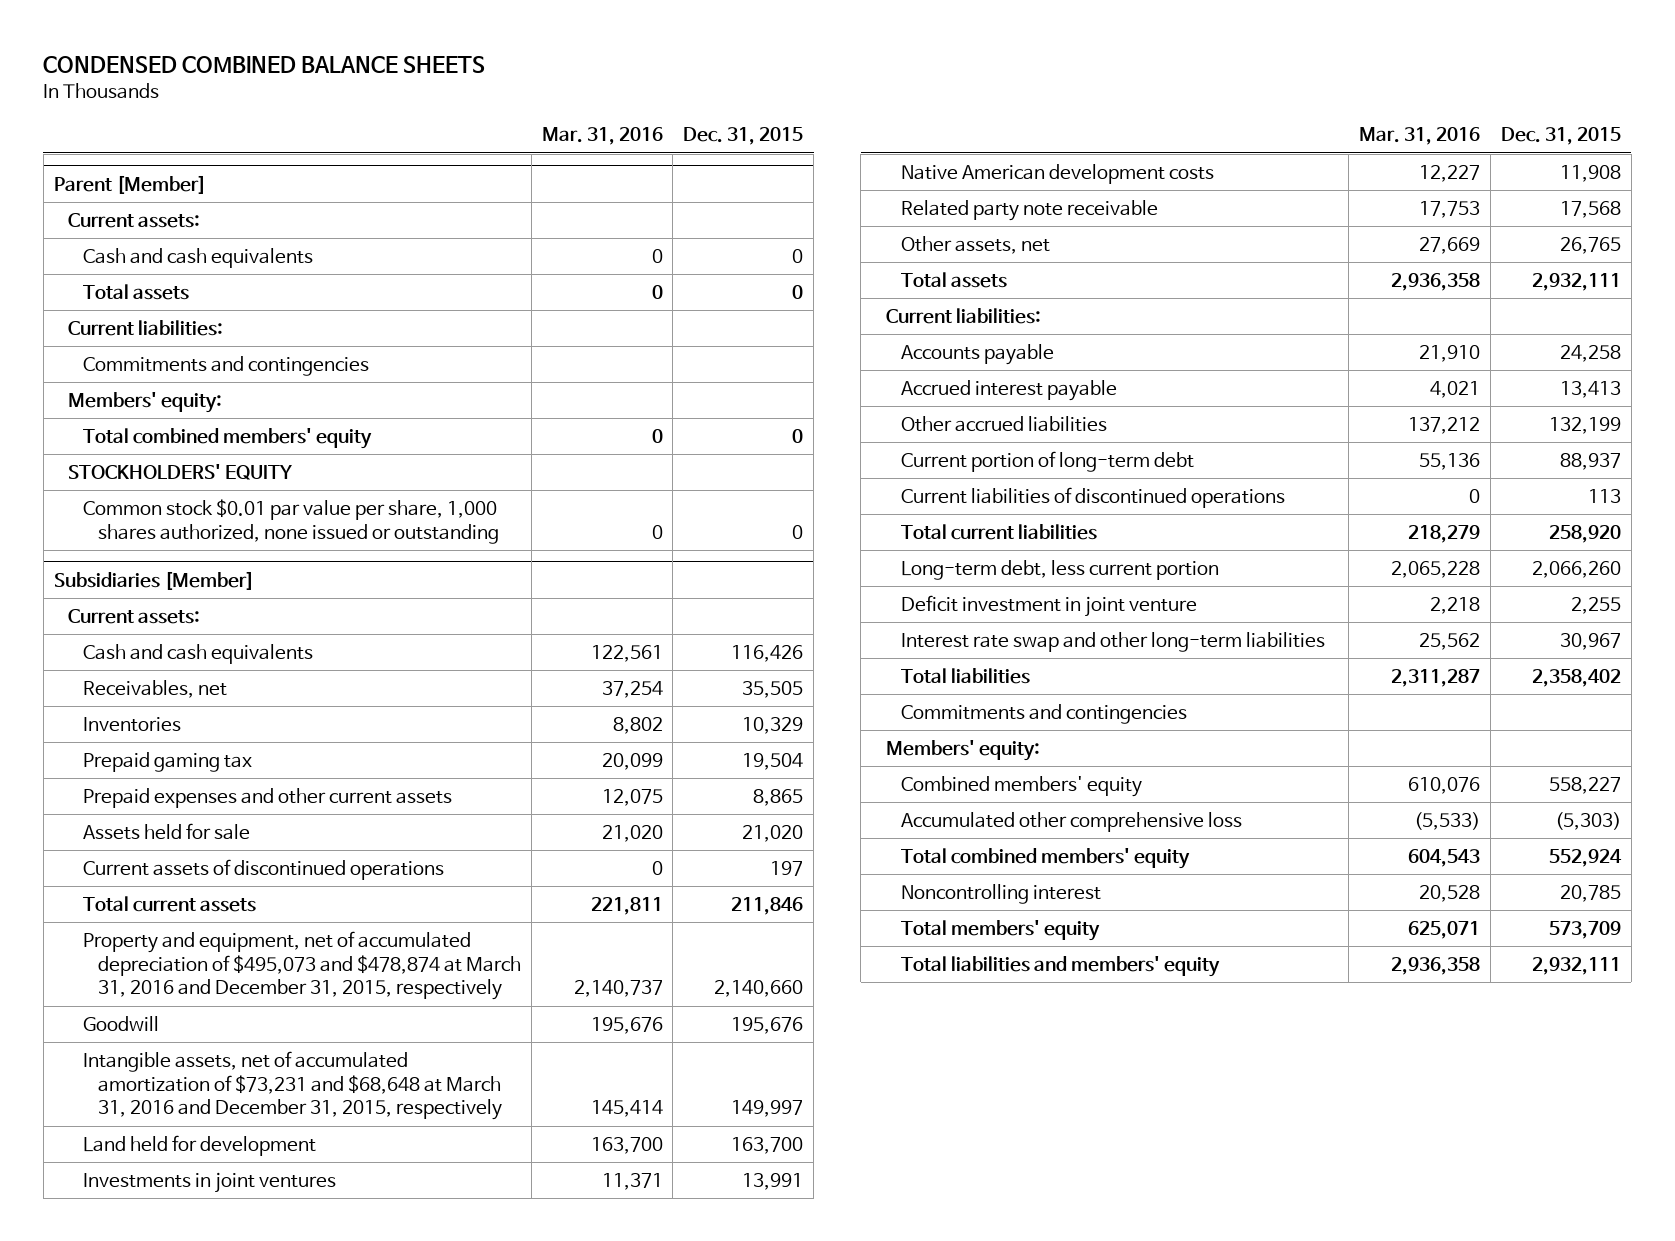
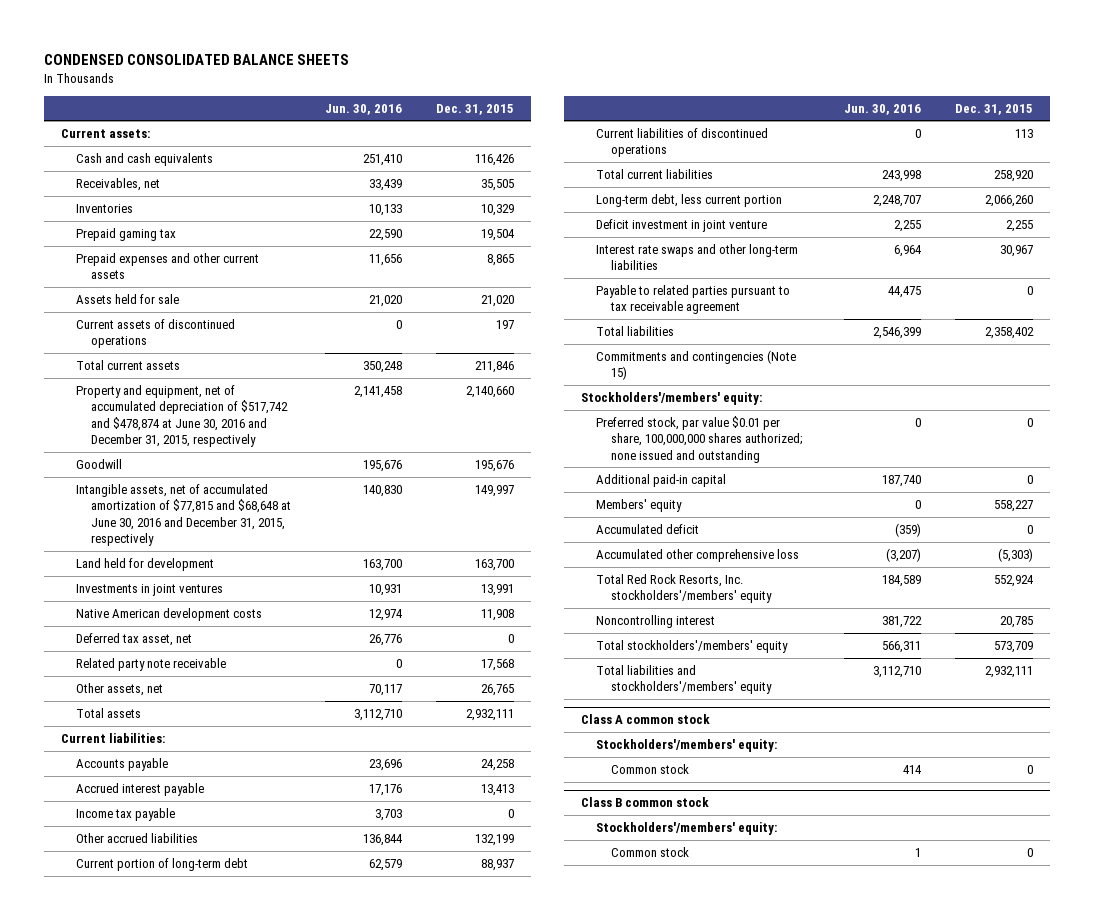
[43,56,486,74] CONDENSED COMBINED BALANCE SHEETS -> [44,53,350,65] CONDENSED CONSOLIDATED BALANCE SHEETS
[541,127,663,146] Mar. 31, 2016 -> none
none -> [325,103,403,115] Jun. 30, 2016
[53,174,206,194] Parent [Member] -> none
[83,247,314,268] Cash and cash equivalents -> none
[83,283,190,300] Total assets -> none
[68,319,224,336] Current liabilities: -> none
[83,355,370,376] Commitments and contingencies -> none
[68,391,223,413] Members' equity: -> none
[83,427,373,449] Total combined members' equity -> none
[68,463,293,480] STOCKHOLDERS' EQUITY -> none
[83,498,499,544] Common stock $0.01 par value per share, 1,000 shares authorized, none issued or outstanding -> none
[53,570,254,590] Subsidiaries [Member] -> none
[68,608,201,624] Current assets: -> none
[83,930,521,1001] Property and equipment, net of accumulated depreciation of $495,073 and $478,874 at March 31, 2016 and December 31, 2015, respectively -> [76,384,289,447] Property and equipment, net of accumulated depreciation of $517,742 and $478,874 at June 30, 2016 and December 31, 2015, respectively
[83,1050,502,1121] Intangible assets, net of accumulated amortization of $73,231 and $68,648 at March 31, 2016 and December 31, 2015, respectively -> [76,483,292,546] Intangible assets, net of accumulated amortization of $77,815 and $68,648 at June 30, 2016 and December 31, 2015, respectively
none -> [76,632,193,646] Deferred tax asset, net
none -> [76,807,176,821] Income tax payable
[900,631,1325,652] Interest rate swap and other long-term liabilities -> [595,243,798,271] Interest rate swaps and other long-term liabilities
none -> [595,284,790,315] Payable to related parties pursuant to tax receivable agreement
[900,703,1187,724] Commitments and contingencies -> [595,349,796,381] Commitments and contingencies (Note 15)
[885,739,1040,761] Members' equity: -> [580,391,762,405] Stockholders'/members' equity:
none -> [595,415,803,463] Preferred stock, par value $0.01 per share, 100,000,000 shares authorized; none issued and outstanding
none -> [595,473,726,487] Additional paid-in capital
[900,775,1142,797] Combined members' equity -> [595,498,682,512] Members' equity
none -> [595,523,699,534] Accumulated deficit
[900,847,1190,869] Total combined members' equity -> [595,573,772,604] Total Red Rock Resorts, Inc. stockholders'/members' equity
[900,919,1100,941] Total members' equity -> [595,639,788,653] Total stockholders'/members' equity
[900,955,1220,977] Total liabilities and members' equity -> [595,664,772,695] Total liabilities and stockholders'/members' equity
none -> [580,714,710,725] Class A common stock
none -> [595,738,777,752] Stockholders'/members' equity:
none -> [610,763,689,774] Common stock
none -> [580,797,709,808] Class B common stock
none -> [595,821,777,835] Stockholders'/members' equity:
none -> [610,846,689,857] Common stock

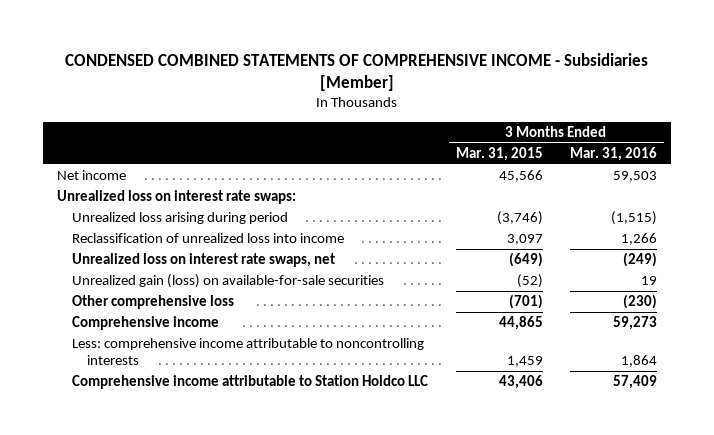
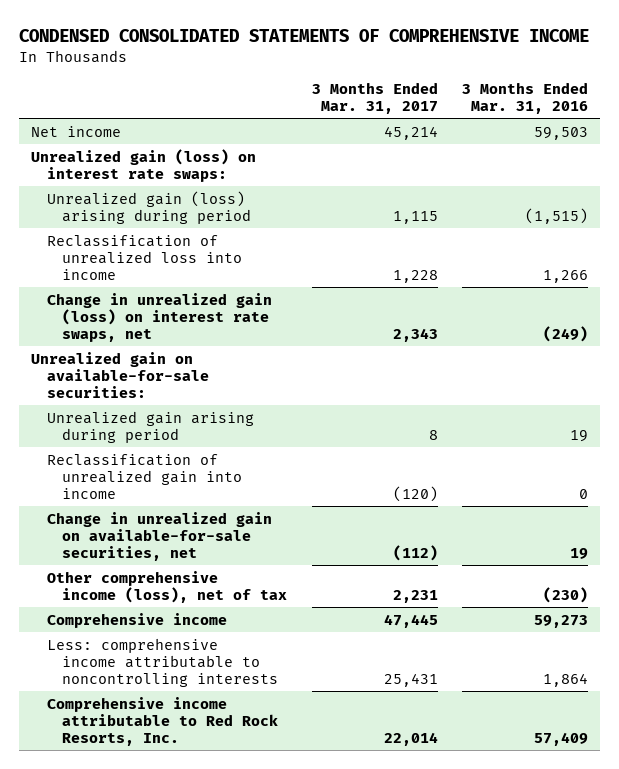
[65,52,649,91] CONDENSED COMBINED STATEMENTS OF COMPREHENSIVE INCOME - Subsidiaries [Member] -> [19,28,590,42] CONDENSED CONSOLIDATED STATEMENTS OF COMPREHENSIVE INCOME
[455,146,543,161] Mar. 31, 2015 -> none
none -> [311,81,438,115] 3 Months Ended Mar. 31, 2017
[57,190,297,205] Unrealized loss on interest rate swaps: -> [31,148,257,182] Unrealized gain (loss) on interest rate swaps:
[72,212,289,225] Unrealized loss arising during period -> [46,190,252,224] Unrealized gain (loss) arising during period
[72,253,336,268] Unrealized loss on interest rate swaps, net -> [46,292,272,343] Change in unrealized gain (loss) on interest rate swaps, net
none -> [31,351,209,399] Unrealized gain on available-for-sale securities:
none -> [46,410,254,443] Unrealized gain arising during period
none -> [46,453,243,500] Reclassification of unrealized gain into income
[72,274,385,289] Unrealized gain (loss) on available-for-sale securities -> [46,511,272,562] Change in unrealized gain on available-for-sale securities, net
[72,295,235,310] Other comprehensive loss -> [46,570,288,603] Other comprehensive income (loss), net of tax
[72,375,429,390] Comprehensive income attributable to Station Holdco LLC -> [46,696,279,747] Comprehensive income attributable to Red Rock Resorts, Inc.

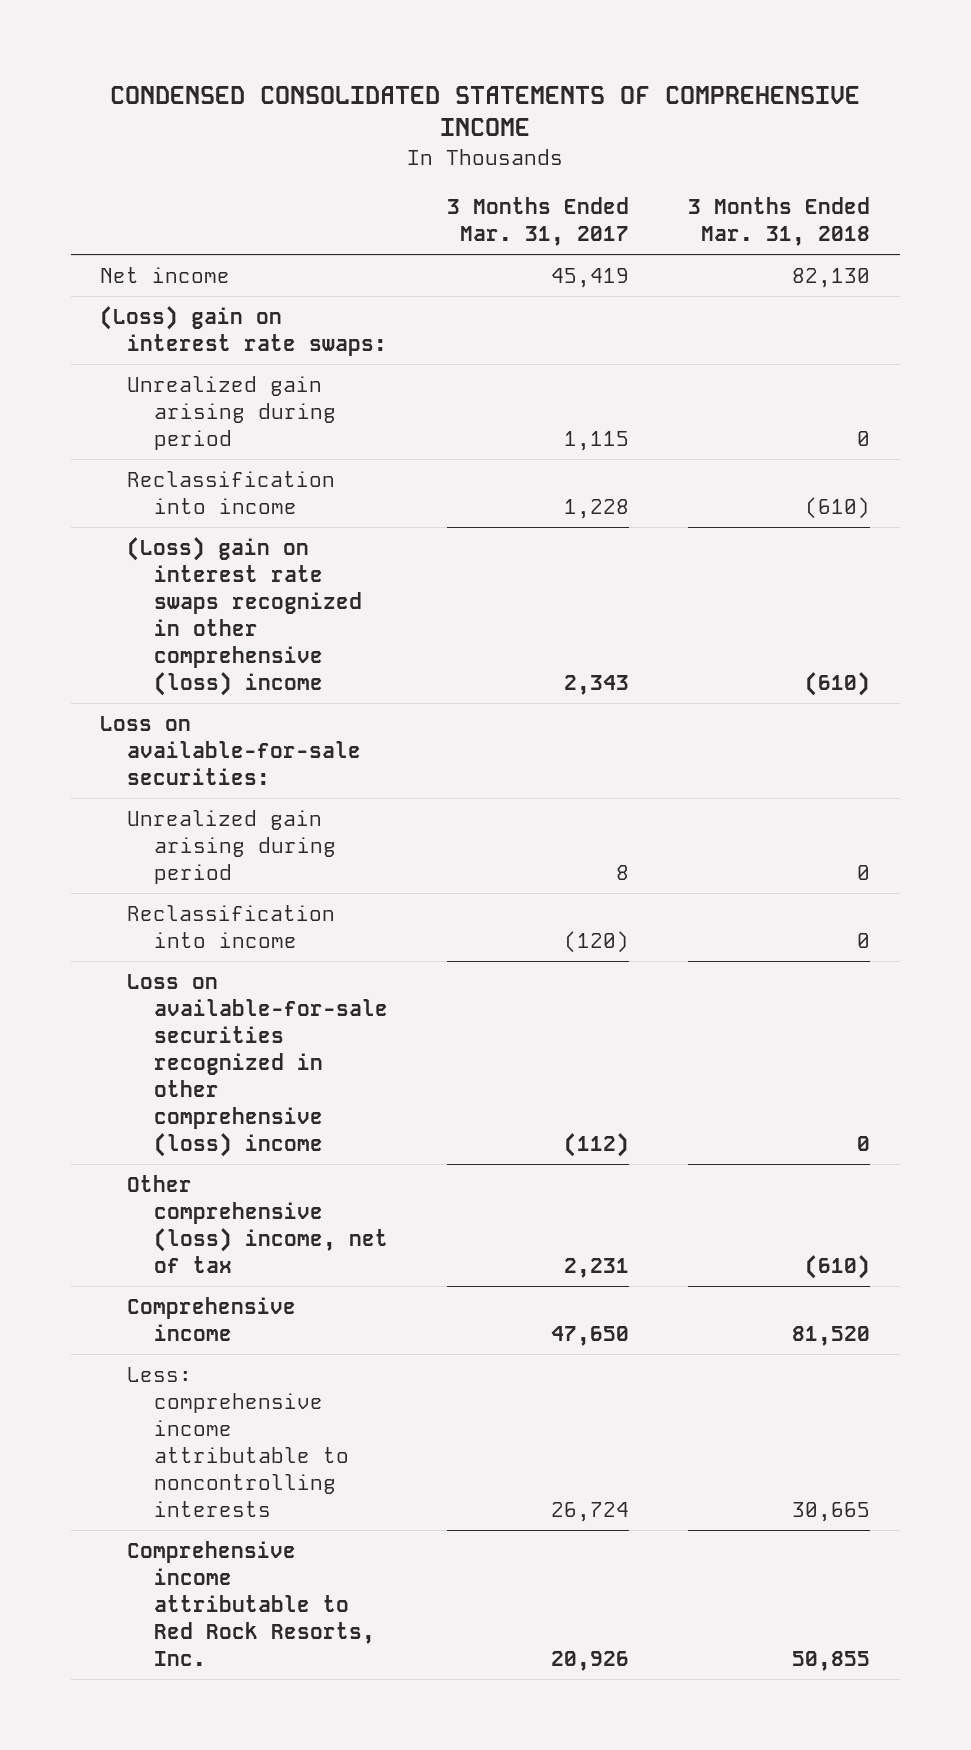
[462,81,589,115] 3 Months Ended Mar. 31, 2016 -> none
none -> [688,197,871,247] 3 Months Ended Mar. 31, 2018
[383,125,438,140] 45,214 -> [551,267,630,288] 45,419
[31,148,257,182] Unrealized gain (loss) on interest rate swaps: -> [100,305,388,356] (Loss) gain on interest rate swaps:
[46,190,252,224] Unrealized gain (loss) arising during period -> [127,375,337,450] Unrealized gain arising during period
[46,234,243,281] Reclassification of unrealized loss into income -> [127,470,336,514] Reclassification into income
[46,292,272,343] Change in unrealized gain (loss) on interest rate swaps, net -> [127,536,363,696] (Loss) gain on interest rate swaps recognized in other comprehensive (loss) income
[31,351,209,399] Unrealized gain on available-for-sale securities: -> [100,715,362,785] Loss on available-for-sale securities:
[46,453,243,500] Reclassification of unrealized gain into income -> [127,904,336,948] Reclassification into income
[46,511,272,562] Change in unrealized gain on available-for-sale securities, net -> [127,973,389,1157] Loss on available-for-sale securities recognized in other comprehensive (loss) income
[46,570,288,603] Other comprehensive income (loss), net of tax -> [127,1174,389,1273] Other comprehensive (loss) income, net of tax
[383,613,438,628] 47,445 -> [551,1325,630,1346] 47,650
[383,673,438,688] 25,431 -> [551,1501,630,1522] 26,724
[383,732,438,747] 22,014 -> [551,1650,630,1671] 20,926

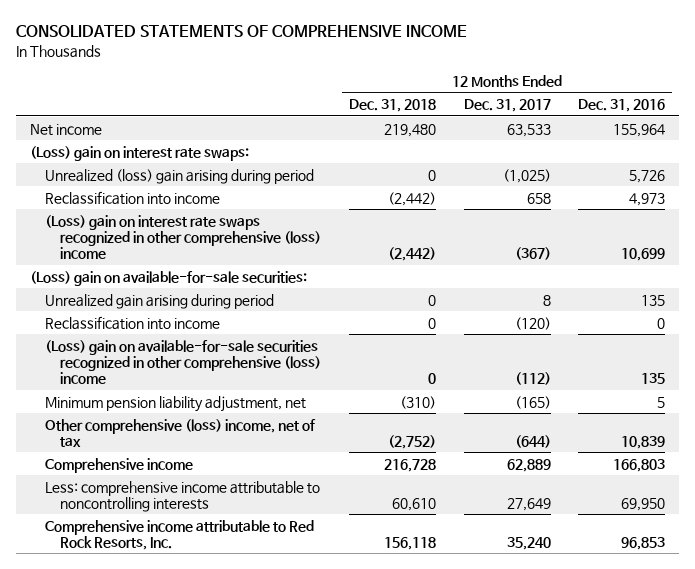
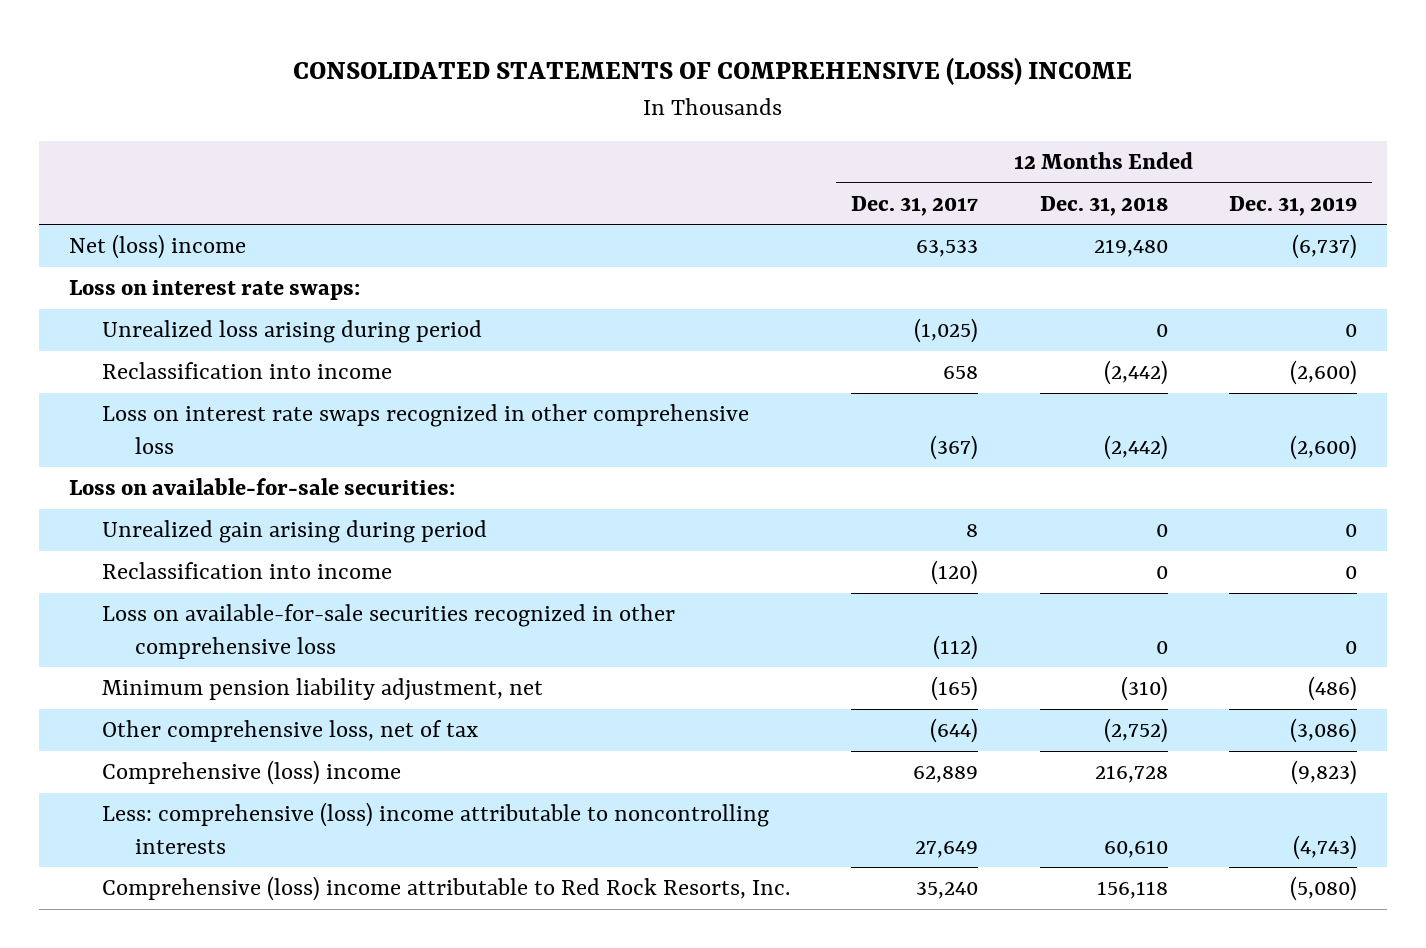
[15,25,467,38] CONSOLIDATED STATEMENTS OF COMPREHENSIVE INCOME -> [293,57,1133,86] CONSOLIDATED STATEMENTS OF COMPREHENSIVE (LOSS) INCOME
[578,99,666,113] Dec. 31, 2016 -> none
none -> [1228,195,1357,216] Dec. 31, 2019
[29,123,102,136] Net income -> [69,234,247,260] Net (loss) income
[29,145,249,161] (Loss) gain on interest rate swaps: -> [69,280,361,301] Loss on interest rate swaps:
[45,168,315,184] Unrealized (loss) gain arising during period -> [102,320,483,344] Unrealized loss arising during period
[45,214,322,259] (Loss) gain on interest rate swaps recognized in other comprehensive (loss) income -> [102,404,750,455] Loss on interest rate swaps recognized in other comprehensive loss
[29,270,307,286] (Loss) gain on available-for-sale securities: -> [69,478,456,496] Loss on available-for-sale securities:
[45,339,322,384] (Loss) gain on available-for-sale securities recognized in other comprehensive (loss) income -> [102,604,676,660] Loss on available-for-sale securities recognized in other comprehensive loss
[45,418,317,447] Other comprehensive (loss) income, net of tax -> [102,720,479,743] Other comprehensive loss, net of tax
[45,457,194,473] Comprehensive income -> [102,760,402,786] Comprehensive (loss) income
[45,480,321,512] Less: comprehensive income attributable to noncontrolling interests -> [102,802,770,855] Less: comprehensive (loss) income attributable to noncontrolling interests
[45,519,315,550] Comprehensive income attributable to Red Rock Resorts, Inc. -> [102,876,791,902] Comprehensive (loss) income attributable to Red Rock Resorts, Inc.

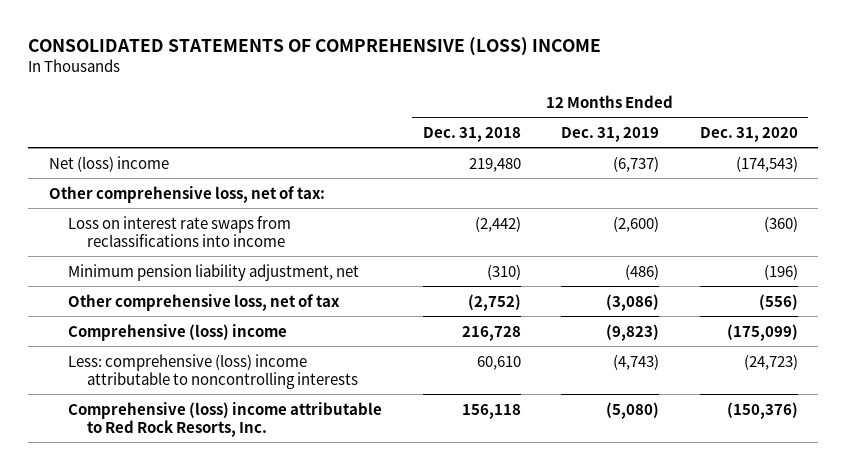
[851,195,979,216] Dec. 31, 2017 -> none
none -> [699,126,798,142] Dec. 31, 2020
[69,280,361,301] Loss on interest rate swaps: -> none
[102,320,483,344] Unrealized loss arising during period -> none
[102,362,393,380] Reclassification into income -> none
[69,478,456,496] Loss on available-for-sale securities: -> none
[102,520,488,544] Unrealized gain arising during period -> none
[102,562,393,580] Reclassification into income -> none
[102,604,676,660] Loss on available-for-sale securities recognized in other comprehensive loss -> none
none -> [48,185,325,203] Other comprehensive loss, net of tax:
[102,404,750,455] Loss on interest rate swaps recognized in other comprehensive loss -> [67,215,291,247] Loss on interest rate swaps from reclassifications into income

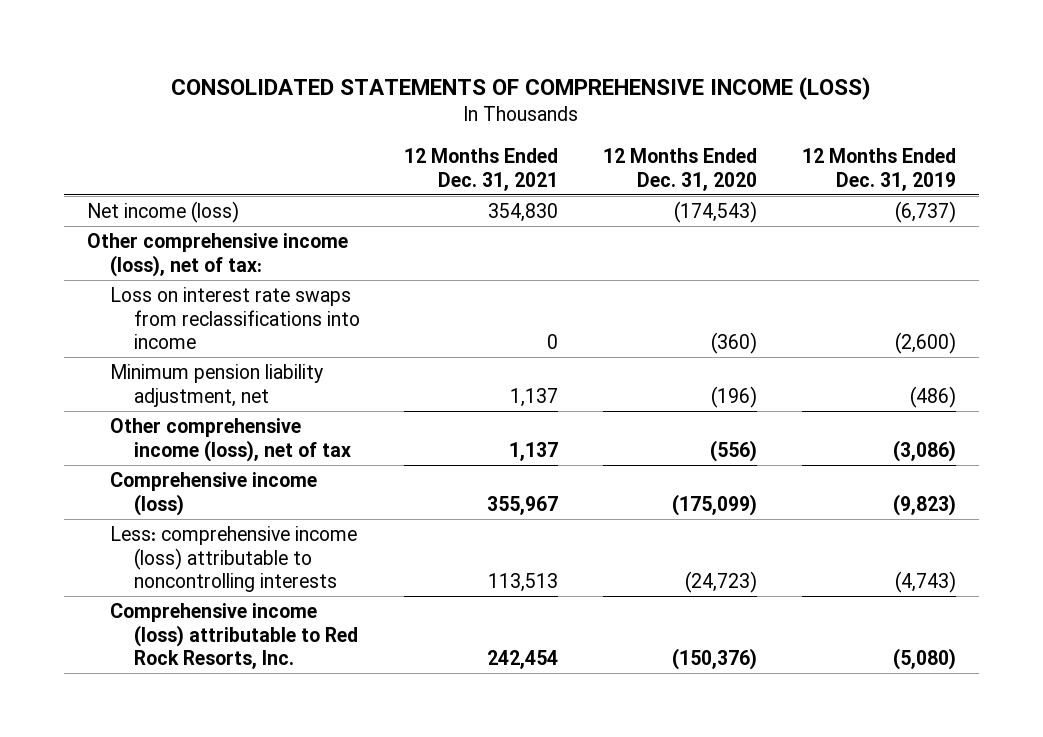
[28,36,602,56] CONSOLIDATED STATEMENTS OF COMPREHENSIVE (LOSS) INCOME -> [171,76,872,100] CONSOLIDATED STATEMENTS OF COMPREHENSIVE INCOME (LOSS)
[422,126,521,142] Dec. 31, 2018 -> none
none -> [404,148,559,191] 12 Months Ended Dec. 31, 2021
[48,155,169,172] Net (loss) income -> [86,201,239,224] Net income (loss)
[48,185,325,203] Other comprehensive loss, net of tax: -> [86,233,348,277] Other comprehensive income (loss), net of tax:
[67,293,340,311] Other comprehensive loss, net of tax -> [110,418,351,462] Other comprehensive income (loss), net of tax
[67,323,287,341] Comprehensive (loss) income -> [110,472,318,516] Comprehensive income (loss)
[67,353,358,389] Less: comprehensive (loss) income attributable to noncontrolling interests -> [110,526,358,593] Less: comprehensive income (loss) attributable to noncontrolling interests
[67,401,382,437] Comprehensive (loss) income attributable to Red Rock Resorts, Inc. -> [110,603,358,670] Comprehensive income (loss) attributable to Red Rock Resorts, Inc.

